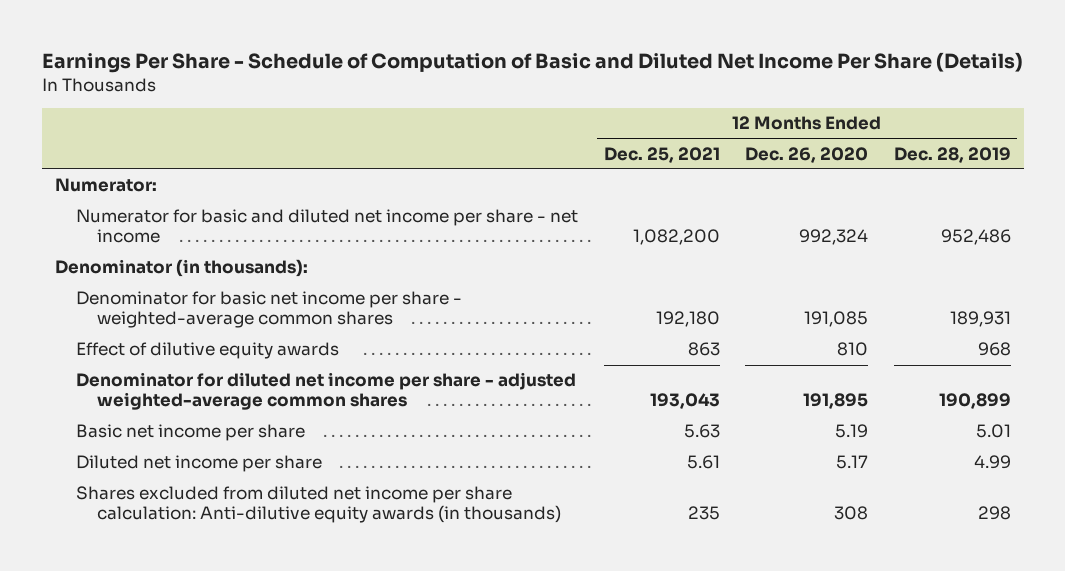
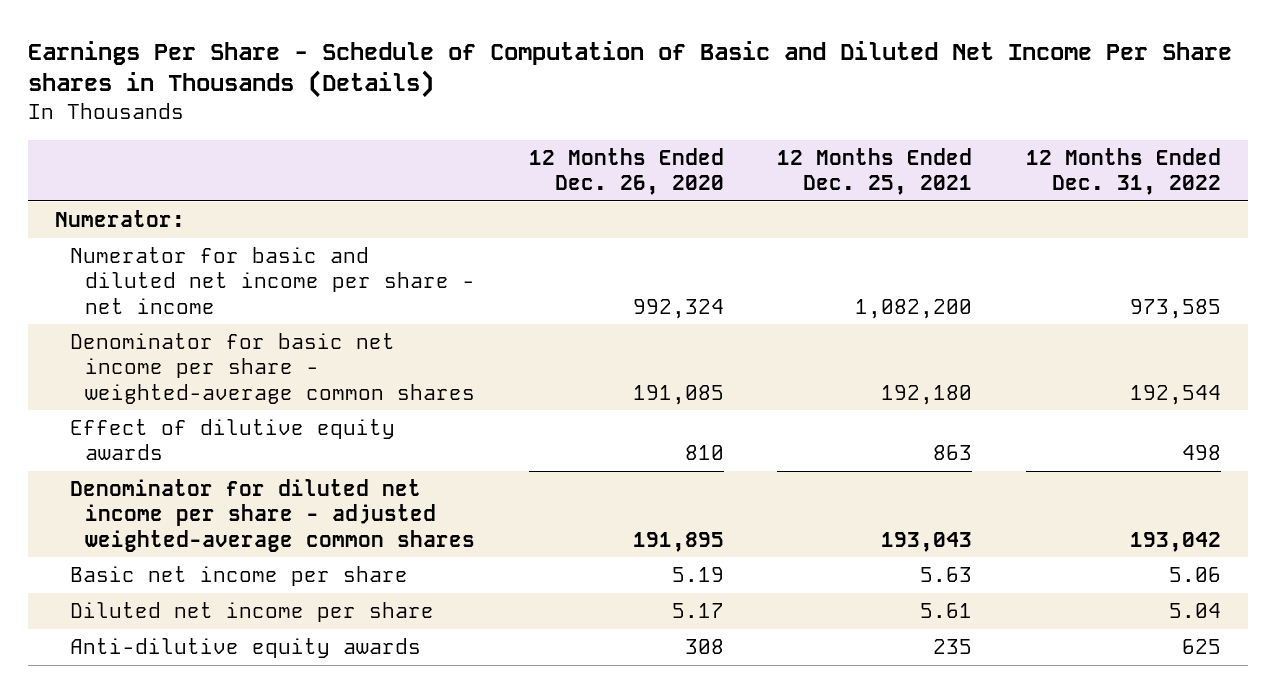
[41,51,1023,73] Earnings Per Share - Schedule of Computation of Basic and Diluted Net Income Per Share (Details) -> [27,40,1232,99] Earnings Per Share - Schedule of Computation of Basic and Diluted Net Income Per Share shares in Thousands (Details)
[893,146,1011,163] Dec. 28, 2019 -> none
none -> [1026,147,1222,196] 12 Months Ended Dec. 31, 2022
[54,259,308,278] Denominator (in thousands): -> none
[75,486,562,524] Shares excluded from diluted net income per share calculation: Anti-dilutive equity awards (in thousands) -> [69,638,421,659] Anti-dilutive equity awards

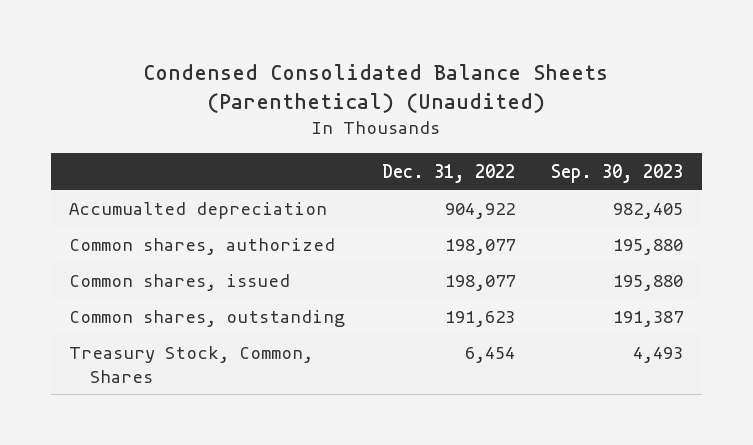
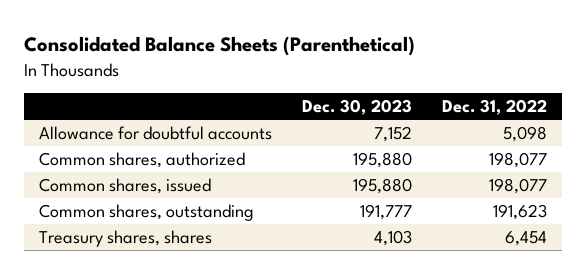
[143,63,609,113] Condensed Consolidated Balance Sheets (Parenthetical) (Unaudited) -> [23,36,415,57] Consolidated Balance Sheets (Parenthetical)
[551,163,684,183] Sep. 30, 2023 -> none
none -> [301,99,412,116] Dec. 30, 2023
[69,201,328,219] Accumualted depreciation -> none
none -> [38,125,272,140] Allowance for doubtful accounts
[69,345,314,383] Treasury Stock, Common, Shares -> [38,229,212,247] Treasury shares, shares

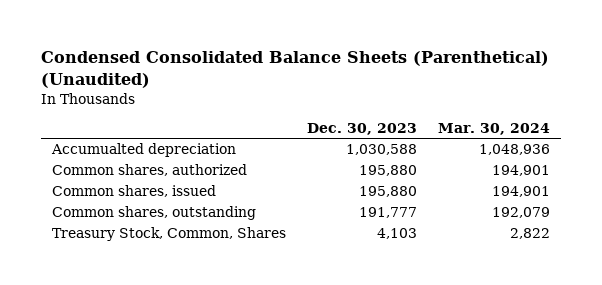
[23,36,415,57] Consolidated Balance Sheets (Parenthetical) -> [40,50,549,88] Condensed Consolidated Balance Sheets (Parenthetical) (Unaudited)
[442,99,548,116] Dec. 31, 2022 -> none
none -> [438,123,551,136] Mar. 30, 2024
[38,125,272,140] Allowance for doubtful accounts -> none
none -> [50,143,236,158] Accumualted depreciation
[38,229,212,247] Treasury shares, shares -> [51,227,286,242] Treasury Stock, Common, Shares

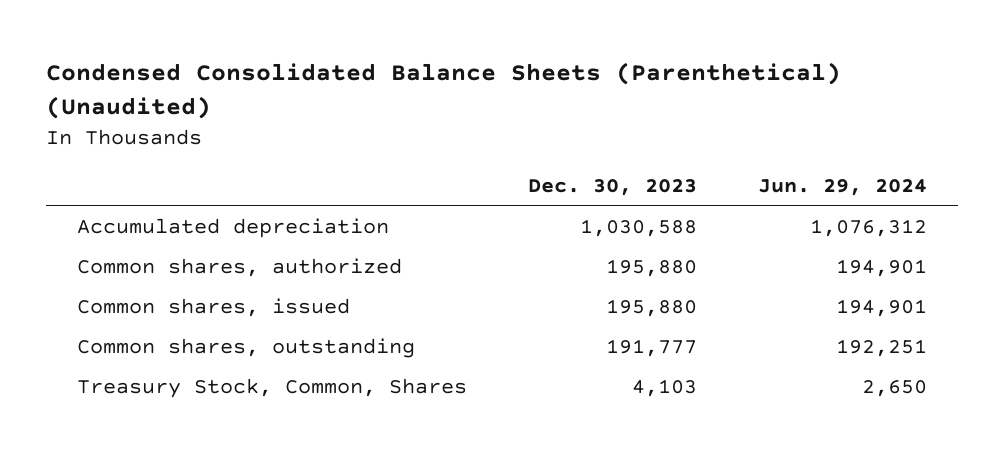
[438,123,551,136] Mar. 30, 2024 -> none
none -> [758,179,928,197] Jun. 29, 2024
[50,143,236,158] Accumualted depreciation -> [76,218,389,239] Accumulated depreciation

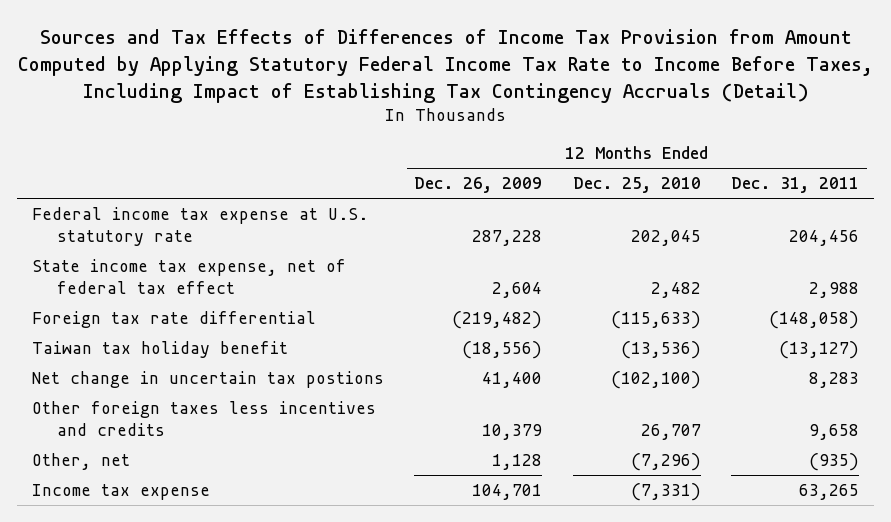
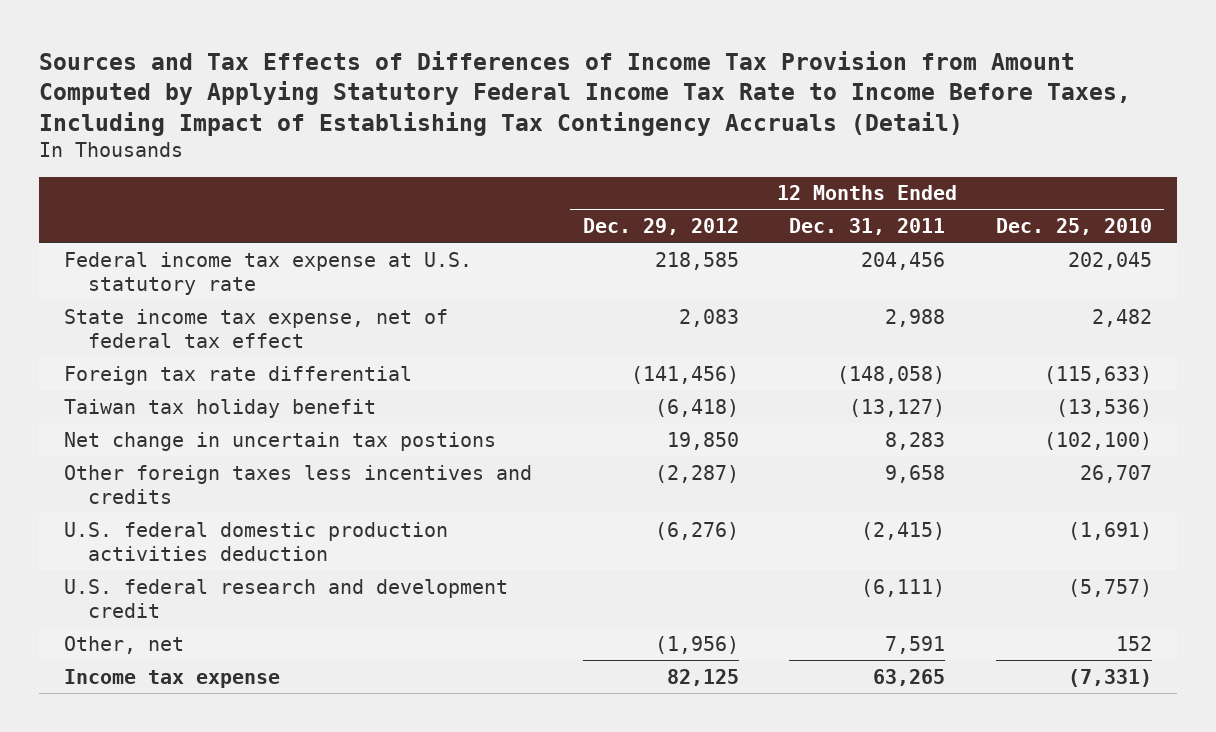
[414,177,543,194] Dec. 26, 2009 -> none
none -> [582,218,739,236] Dec. 29, 2012
none -> [64,521,449,561] U.S. federal domestic production activities deduction
none -> [64,578,509,618] U.S. federal research and development credit
[630,452,701,471] (7,296) -> [1115,635,1152,651] 152
[808,452,859,471] (935) -> [885,635,946,654] 7,591

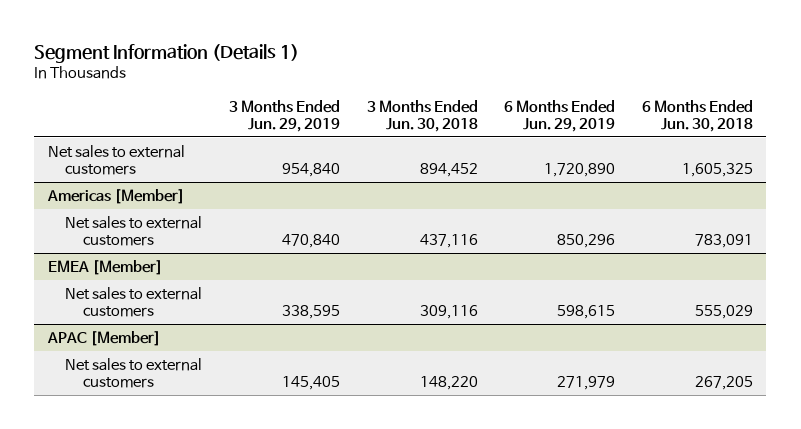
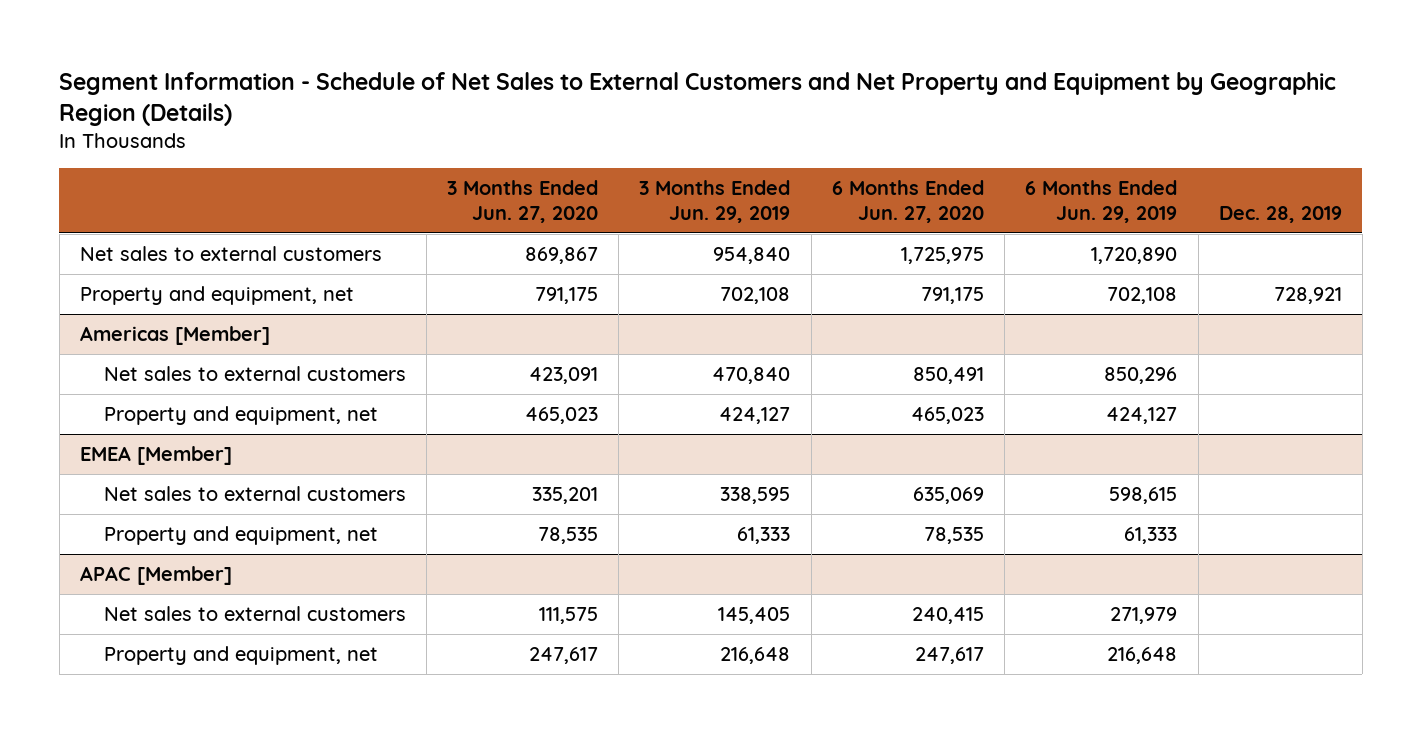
[34,43,300,63] Segment Information (Details 1) -> [59,72,1337,127] Segment Information - Schedule of Net Sales to External Customers and Net Property and Equipment by Geographic Region (Details)
[366,99,478,132] 3 Months Ended Jun. 30, 2018 -> none
[641,99,753,132] 6 Months Ended Jun. 30, 2018 -> none
none -> [447,180,599,224] 3 Months Ended Jun. 27, 2020
none -> [831,180,984,224] 6 Months Ended Jun. 27, 2020
none -> [1218,206,1342,224] Dec. 28, 2019
none -> [80,286,355,306] Property and equipment, net
none -> [103,406,378,426] Property and equipment, net
none -> [103,526,378,546] Property and equipment, net
none -> [103,646,378,666] Property and equipment, net

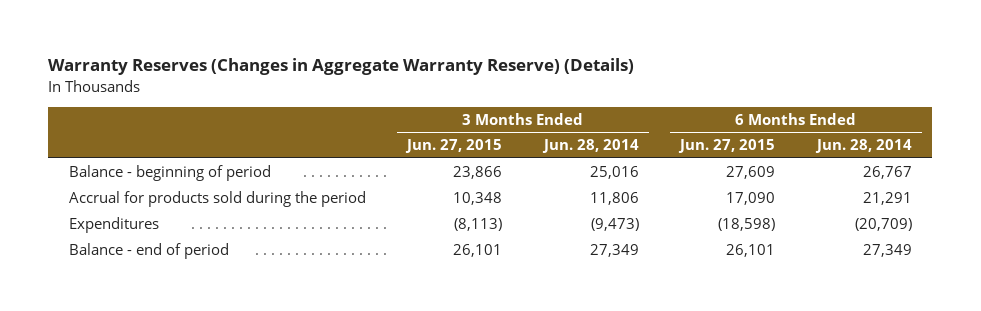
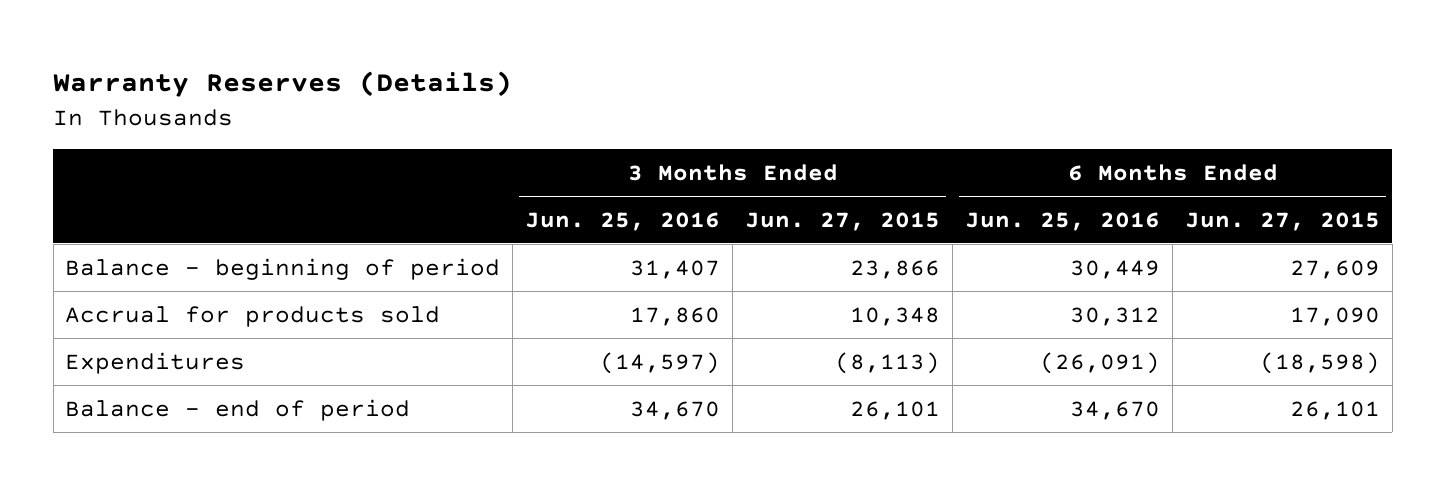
[48,58,635,76] Warranty Reserves (Changes in Aggregate Warranty Reserve) (Details) -> [53,71,513,98] Warranty Reserves (Details)
[541,139,639,154] Jun. 28, 2014 -> none
[814,139,912,154] Jun. 28, 2014 -> none
none -> [525,211,721,231] Jun. 25, 2016
none -> [965,211,1161,231] Jun. 25, 2016
[69,191,367,208] Accrual for products sold during the period -> [65,305,441,327] Accrual for products sold

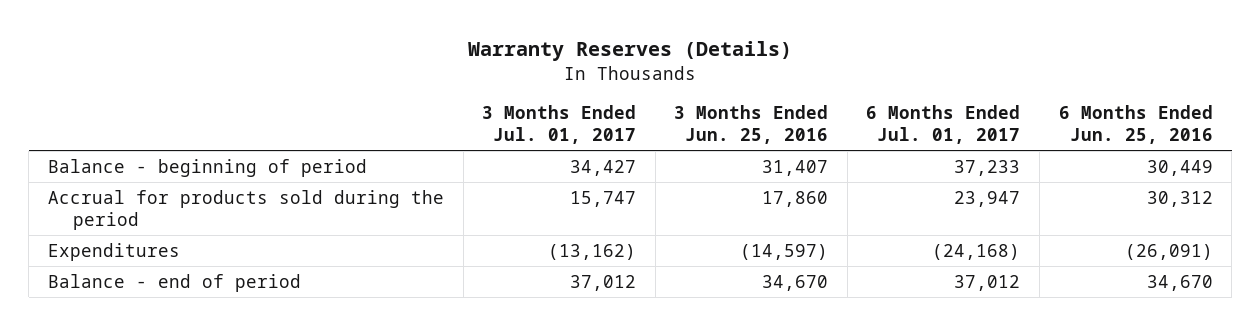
[745,211,941,231] Jun. 27, 2015 -> none
[1185,211,1381,231] Jun. 27, 2015 -> none
none -> [482,104,637,144] 3 Months Ended Jul. 01, 2017
none -> [866,104,1021,144] 6 Months Ended Jul. 01, 2017
[65,305,441,327] Accrual for products sold -> [47,189,444,231] Accrual for products sold during the period

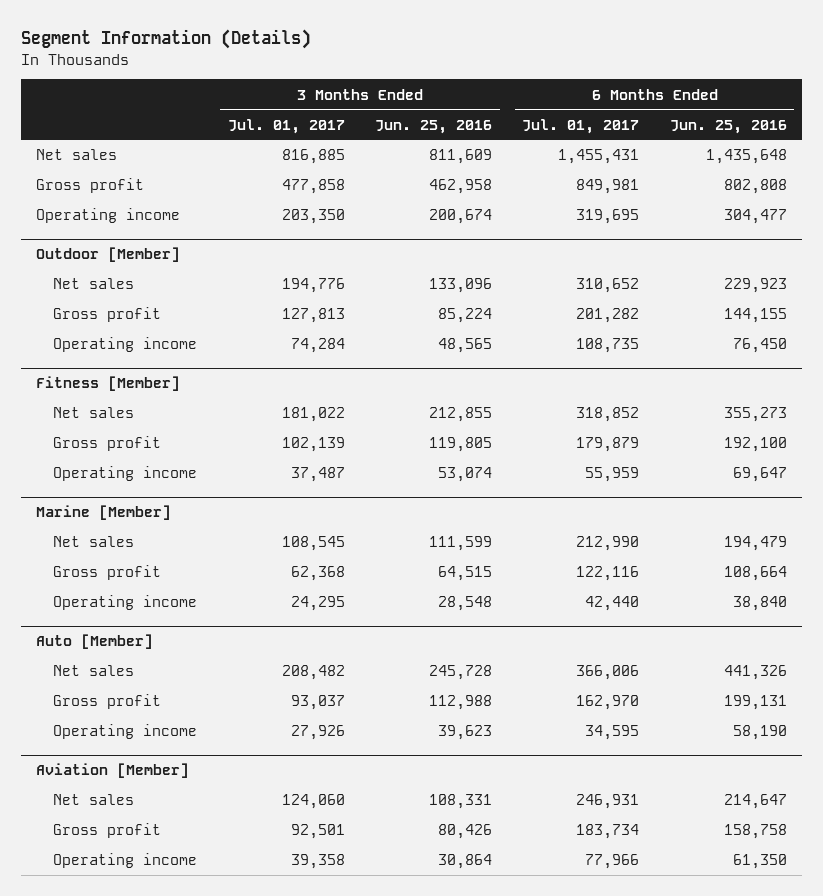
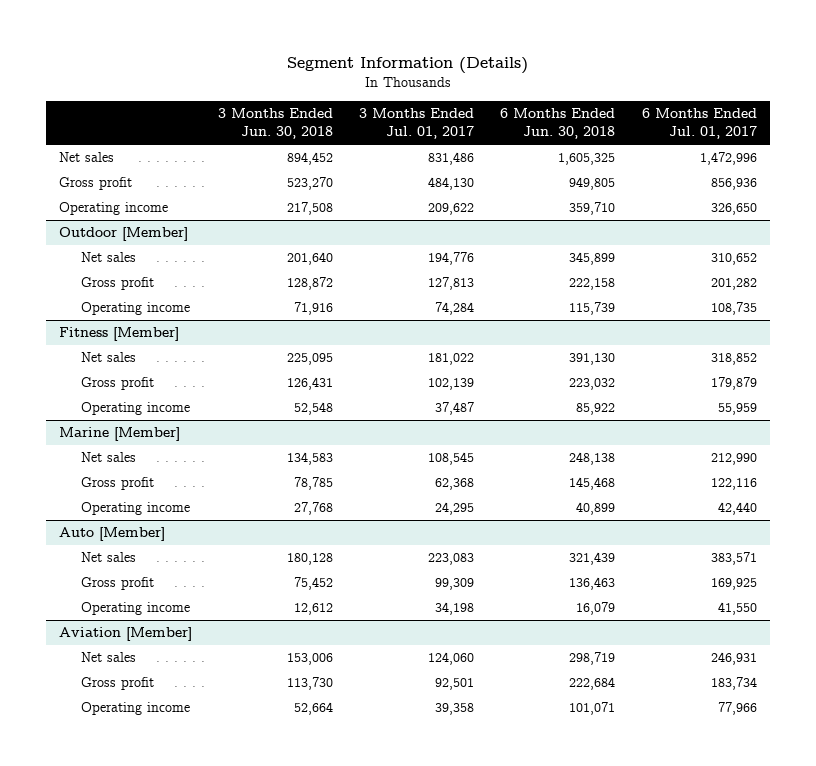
[375,119,493,134] Jun. 25, 2016 -> none
[669,119,787,134] Jun. 25, 2016 -> none
none -> [218,108,334,140] 3 Months Ended Jun. 30, 2018
none -> [500,108,616,140] 6 Months Ended Jun. 30, 2018
[281,149,345,165] 816,885 -> [428,152,475,166] 831,486
[558,149,640,165] 1,455,431 -> [699,152,757,166] 1,472,996
[281,179,345,195] 477,858 -> [428,177,475,191] 484,130
[576,179,640,195] 849,981 -> [710,178,757,191] 856,936
[281,209,345,225] 203,350 -> [428,203,475,216] 209,622
[576,209,640,225] 319,695 -> [710,203,757,216] 326,650
[281,665,345,681] 208,482 -> [428,553,475,566] 223,083
[576,665,640,681] 366,006 -> [710,552,757,566] 383,571
[290,695,345,711] 93,037 -> [435,578,475,591] 99,309
[576,695,640,711] 162,970 -> [710,578,757,591] 169,925
[290,725,345,741] 27,926 -> [435,602,475,616] 34,198
[585,725,640,741] 34,595 -> [717,602,757,616] 41,550

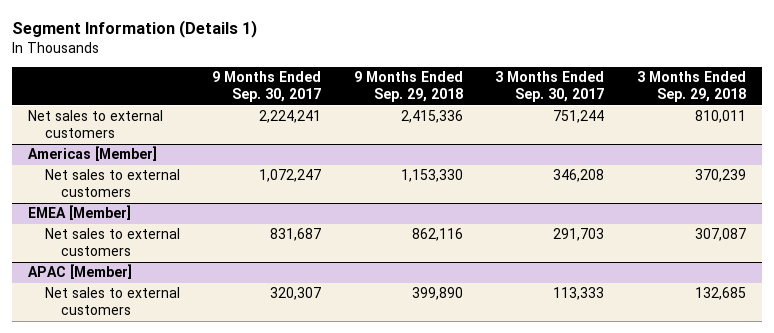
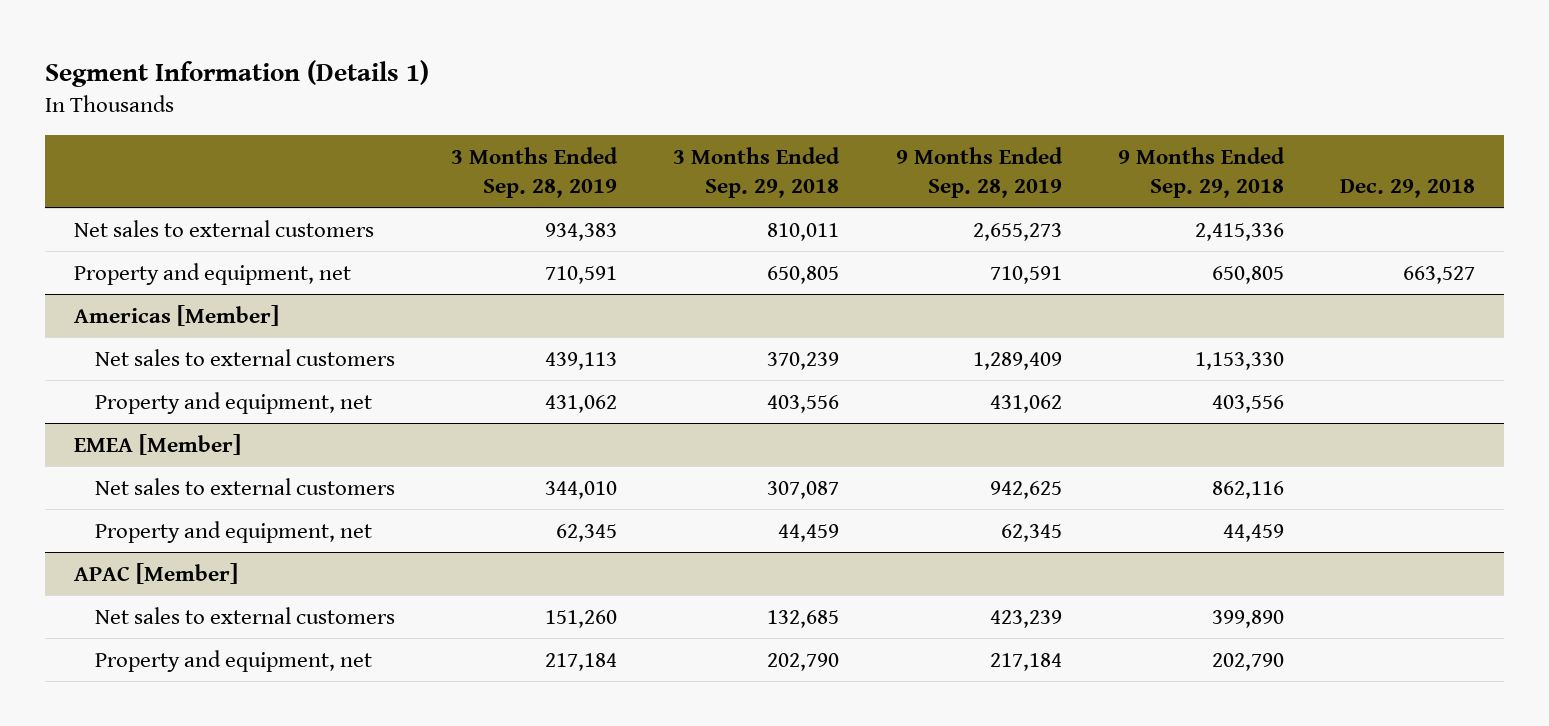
[212,71,322,103] 9 Months Ended Sep. 30, 2017 -> none
[495,71,605,103] 3 Months Ended Sep. 30, 2017 -> none
none -> [451,146,619,198] 3 Months Ended Sep. 28, 2019
none -> [895,146,1063,198] 9 Months Ended Sep. 28, 2019
none -> [1340,178,1476,198] Dec. 29, 2018
none -> [73,262,351,285] Property and equipment, net
none -> [94,391,372,414] Property and equipment, net
none -> [94,520,372,543] Property and equipment, net
none -> [94,649,372,672] Property and equipment, net

